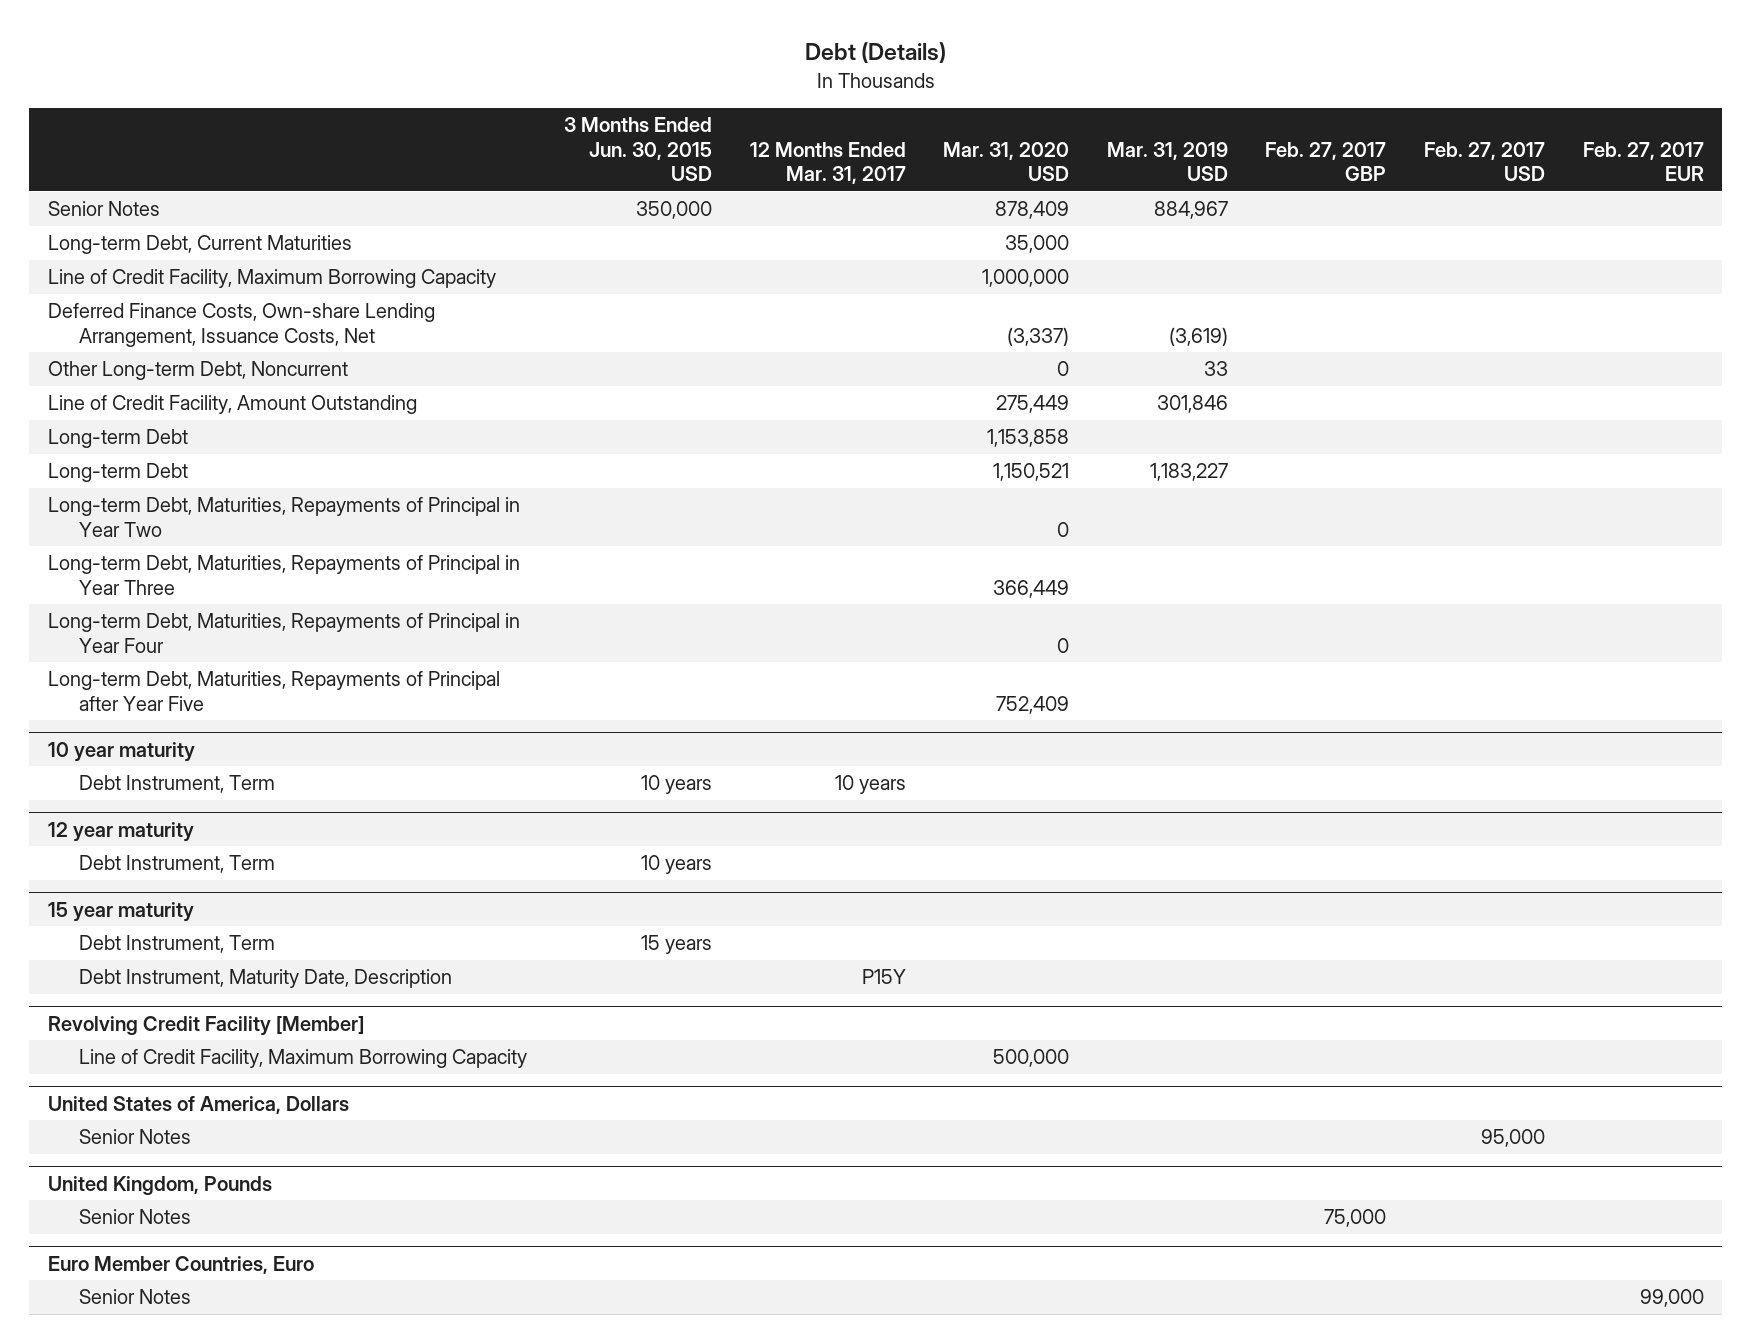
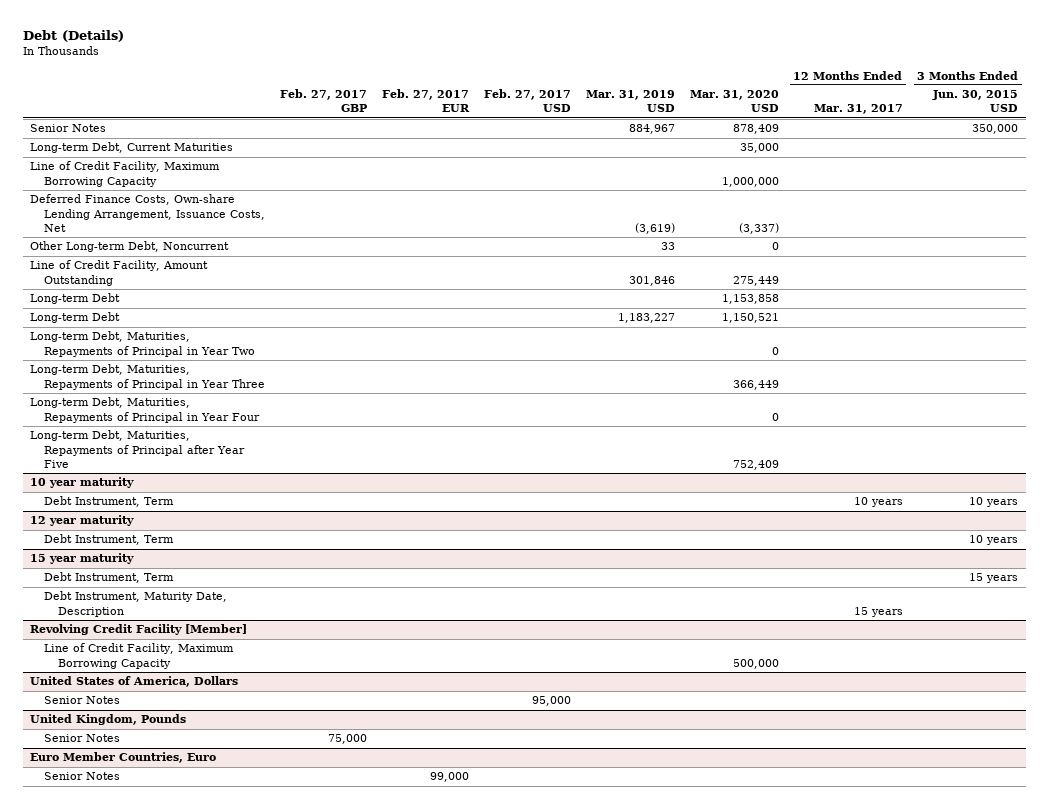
[861,969,906,985] P15Y -> [853,606,903,617] 15 years

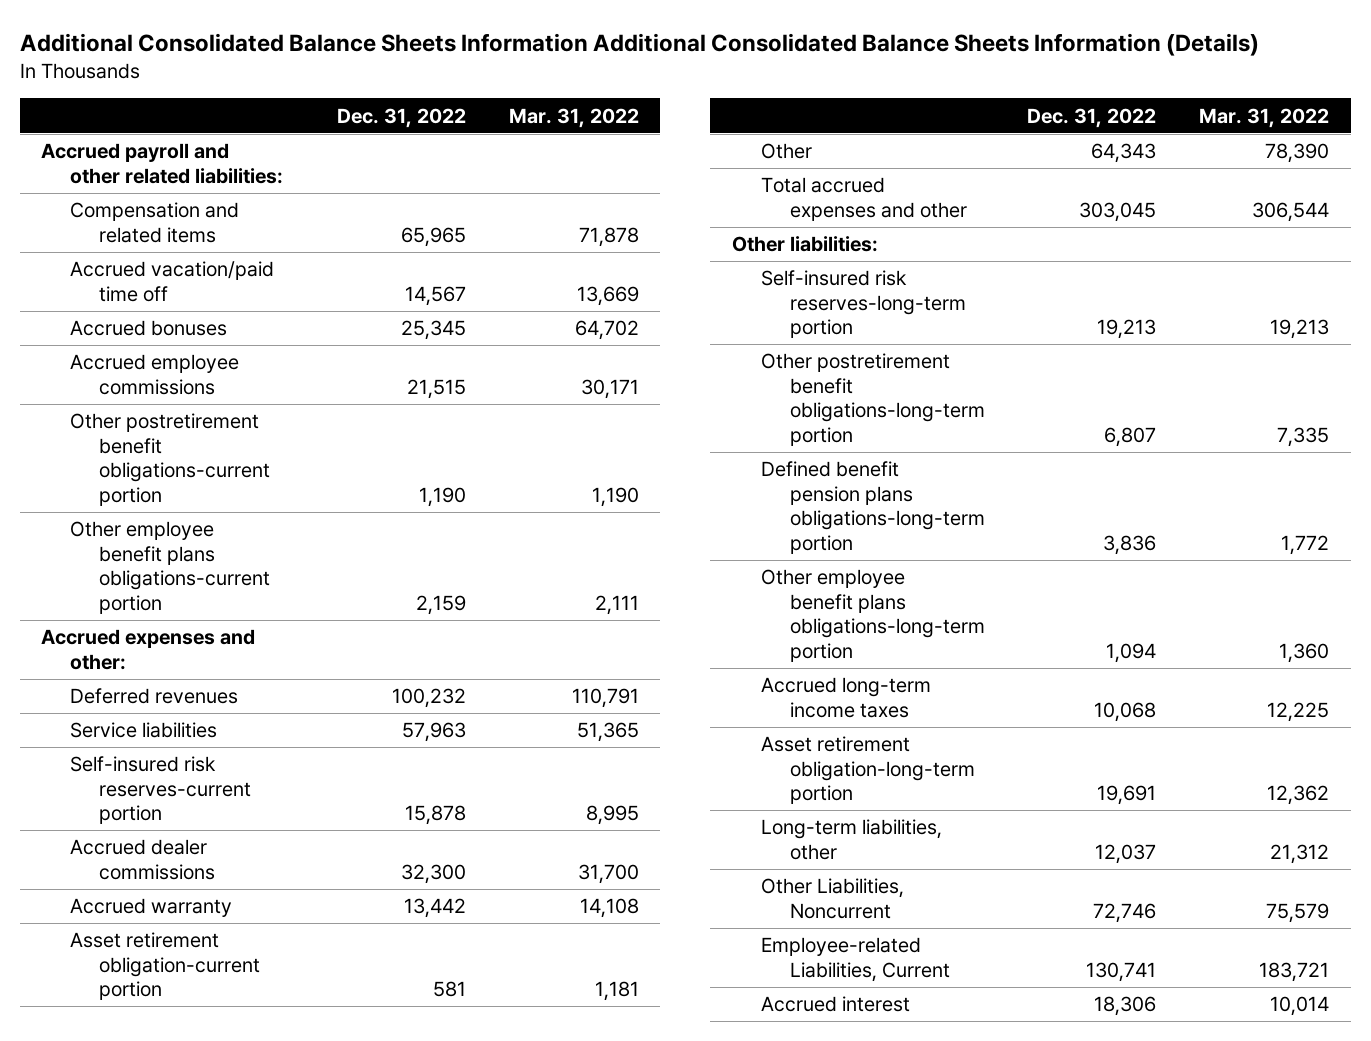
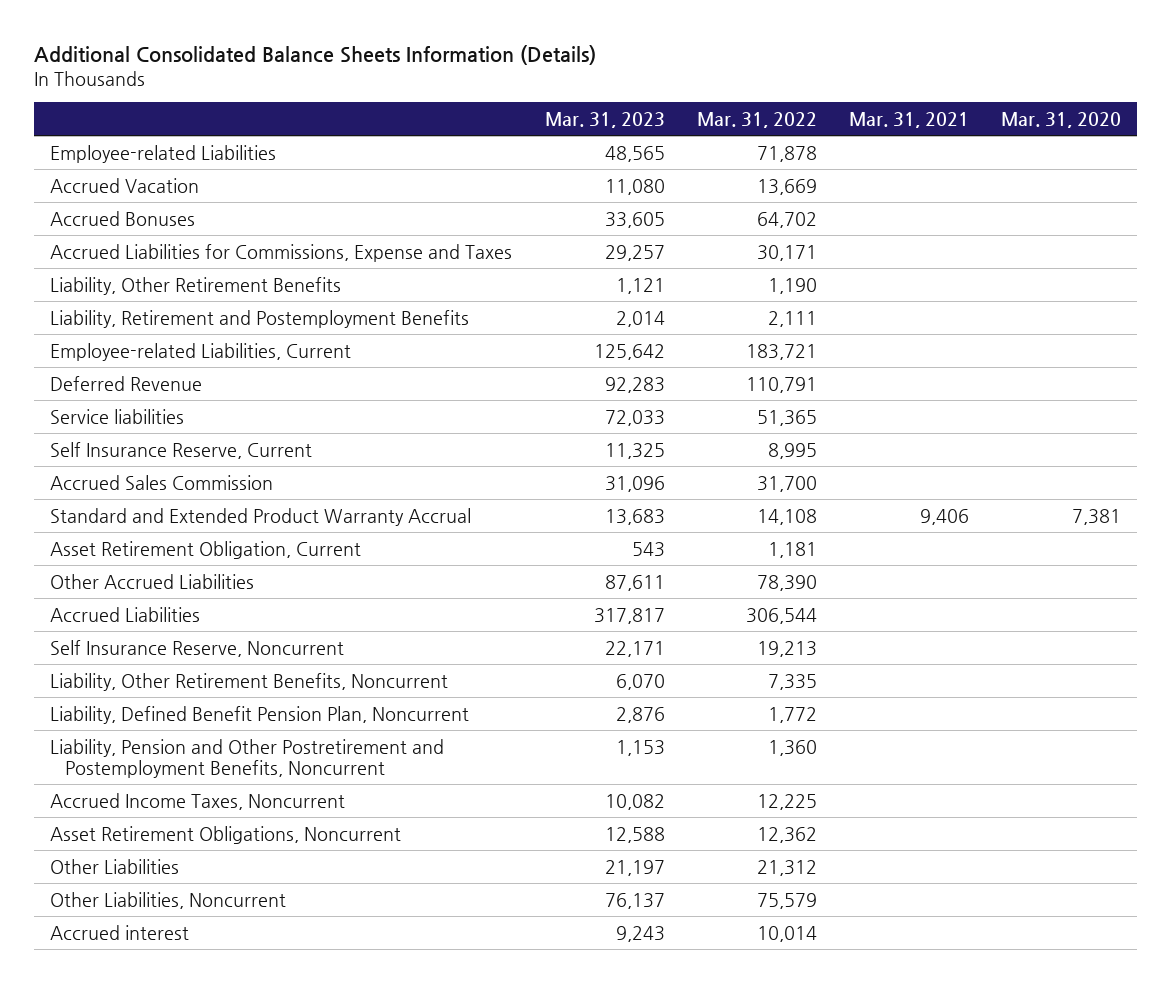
[20,33,1260,57] Additional Consolidated Balance Sheets Information Additional Consolidated Balance Sheets Information (Details) -> [34,45,597,66] Additional Consolidated Balance Sheets Information (Details)
[337,107,467,128] Dec. 31, 2022 -> none
none -> [544,112,665,129] Mar. 31, 2023
none -> [848,112,969,129] Mar. 31, 2021
none -> [1001,112,1122,129] Mar. 31, 2020
[41,143,284,184] Accrued payroll and other related liabilities: -> none
[41,629,256,670] Accrued expenses and other: -> none
[70,202,240,243] Compensation and related items -> [50,144,277,163] Employee-related Liabilities
[70,261,275,302] Accrued vacation/paid time off -> [50,177,200,193] Accrued Vacation
[70,320,228,337] Accrued bonuses -> [50,210,196,226] Accrued Bonuses
[70,354,240,395] Accrued employee commissions -> [50,243,513,262] Accrued Liabilities for Commissions, Expense and Taxes
[70,413,271,506] Other postretirement benefit obligations-current portion -> [50,276,342,295] Liability, Other Retirement Benefits
[70,521,271,614] Other employee benefit plans obligations-current portion -> [50,309,470,328] Liability, Retirement and Postemployment Benefits
[760,937,950,982] Employee-related Liabilities, Current -> [50,342,352,361] Employee-related Liabilities, Current
[70,688,239,705] Deferred revenues -> [50,375,203,391] Deferred Revenue
[731,236,878,253] Other liabilities: -> none
[70,756,252,825] Self-insured risk reserves-current portion -> [50,441,313,459] Self Insurance Reserve, Current
[70,839,216,880] Accrued dealer commissions -> [50,474,274,490] Accrued Sales Commission
[70,898,233,918] Accrued warranty -> [50,507,472,526] Standard and Extended Product Warranty Accrual
[70,932,261,1001] Asset retirement obligation-current portion -> [50,540,362,559] Asset Retirement Obligation, Current
[760,143,812,160] Other -> [50,573,255,589] Other Accrued Liabilities
[760,177,967,221] Total accrued expenses and other -> [50,606,201,622] Accrued Liabilities
[760,270,966,339] Self-insured risk reserves-long-term portion -> [50,639,345,657] Self Insurance Reserve, Noncurrent
[760,353,985,446] Other postretirement benefit obligations-long-term portion -> [50,672,449,691] Liability, Other Retirement Benefits, Noncurrent
[760,461,985,554] Defined benefit pension plans obligations-long-term portion -> [50,705,470,724] Liability, Defined Benefit Pension Plan, Noncurrent
[760,569,985,662] Other employee benefit plans obligations-long-term portion -> [50,738,445,778] Liability, Pension and Other Postretirement and Postemployment Benefits, Noncurrent
[760,677,931,718] Accrued long-term income taxes -> [50,792,346,810] Accrued Income Taxes, Noncurrent
[760,736,975,805] Asset retirement obligation-long-term portion -> [50,825,402,844] Asset Retirement Obligations, Noncurrent
[760,819,942,860] Long-term liabilities, other -> [50,858,180,874] Other Liabilities

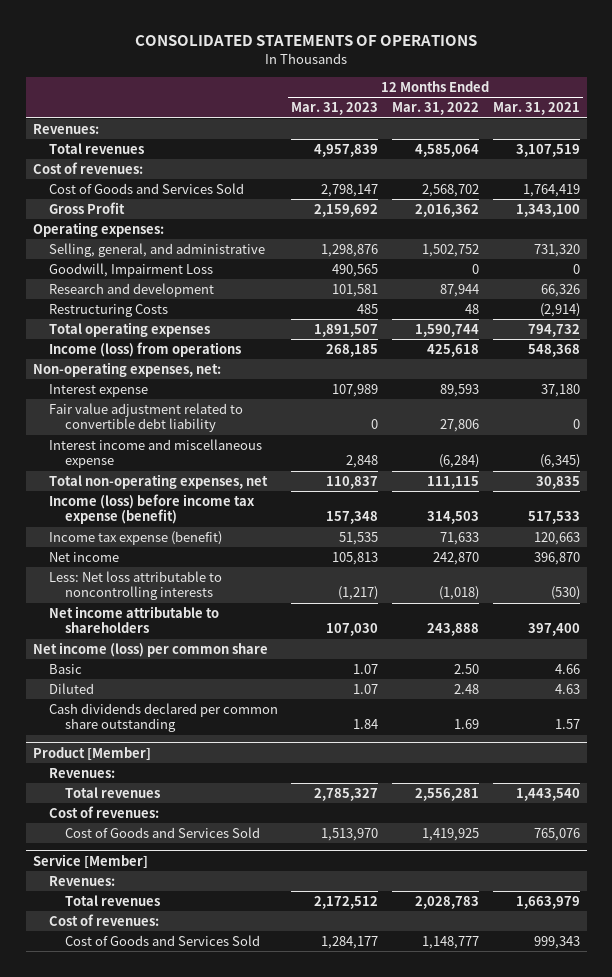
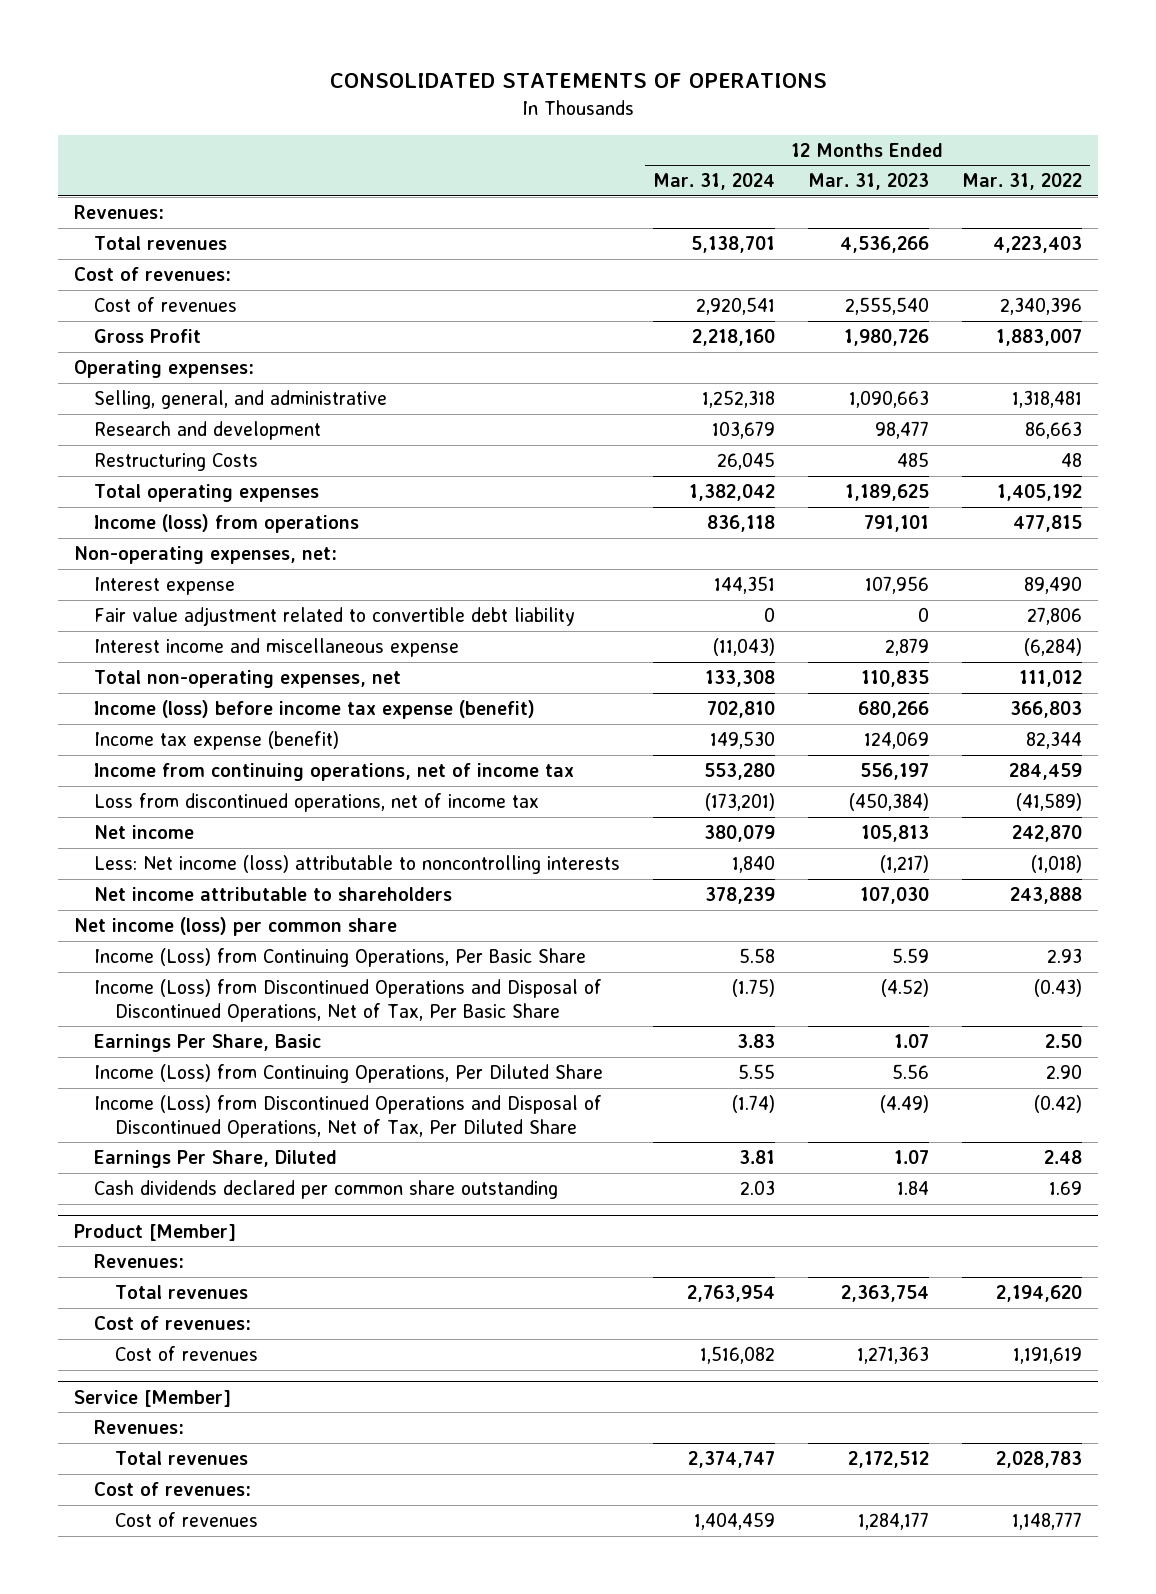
[492,102,580,116] Mar. 31, 2021 -> none
none -> [653,173,776,191] Mar. 31, 2024
[314,143,379,157] 4,957,839 -> [839,236,929,254] 4,536,266
[414,143,479,157] 4,585,064 -> [992,236,1082,254] 4,223,403
[48,182,244,194] Cost of Goods and Services Sold -> [94,297,238,313] Cost of revenues
[321,183,379,197] 2,798,147 -> [844,297,929,316] 2,555,540
[421,183,479,197] 2,568,702 -> [999,297,1082,316] 2,340,396
[314,203,379,217] 2,159,692 -> [843,329,929,347] 1,980,726
[414,203,479,217] 2,016,362 -> [995,329,1082,347] 1,883,007
[48,262,213,277] Goodwill, Impairment Loss -> none
[321,243,379,257] 1,298,876 -> [848,390,929,409] 1,090,663
[421,243,479,257] 1,502,752 -> [1011,390,1082,409] 1,318,481
[332,283,379,297] 101,581 -> [874,421,929,440] 98,477
[439,283,479,297] 87,944 -> [1024,421,1082,440] 86,663
[314,323,379,337] 1,891,507 -> [844,484,929,502] 1,189,625
[414,323,479,337] 1,590,744 -> [996,484,1082,502] 1,405,192
[326,343,379,357] 268,185 -> [863,515,929,533] 791,101
[426,343,479,357] 425,618 -> [1012,515,1082,533] 477,815
[332,383,379,397] 107,989 -> [864,576,929,595] 107,956
[439,383,479,397] 89,593 -> [1023,576,1082,595] 89,490
[346,455,379,469] 2,848 -> [884,638,929,657] 2,879
[326,475,379,489] 110,837 -> [860,670,929,688] 110,835
[426,475,479,489] 111,115 -> [1018,670,1082,688] 111,012
[326,511,379,525] 157,348 -> [857,701,929,719] 680,266
[426,511,479,525] 314,503 -> [1009,701,1082,719] 366,803
[339,531,379,545] 51,535 -> [863,731,929,750] 124,069
[439,531,479,545] 71,633 -> [1025,731,1082,750] 82,344
none -> [94,763,575,782] Income from continuing operations, net of income tax
none -> [94,793,540,813] Loss from discontinued operations, net of income tax
[48,570,222,601] Less: Net loss attributable to noncontrolling interests -> [94,855,621,875] Less: Net income (loss) attributable to noncontrolling interests
none -> [94,948,587,968] Income (Loss) from Continuing Operations, Per Basic Share
none -> [94,979,603,1022] Income (Loss) from Discontinued Operations and Disposal of Discontinued Operations, Net of Tax, Per Basic Share
[48,663,82,674] Basic -> [94,1034,322,1053] Earnings Per Share, Basic
none -> [94,1064,604,1084] Income (Loss) from Continuing Operations, Per Diluted Share
none -> [94,1095,603,1138] Income (Loss) from Discontinued Operations and Disposal of Discontinued Operations, Net of Tax, Per Diluted Share
[48,682,94,694] Diluted -> [94,1150,338,1169] Earnings Per Share, Diluted
[314,787,379,801] 2,785,327 -> [840,1285,929,1303] 2,363,754
[414,787,479,801] 2,556,281 -> [995,1285,1082,1303] 2,194,620
[64,826,260,838] Cost of Goods and Services Sold -> [114,1346,258,1362] Cost of revenues
[321,827,379,841] 1,513,970 -> [856,1346,929,1365] 1,271,363
[421,827,479,841] 1,419,925 -> [1012,1347,1082,1365] 1,191,619
[64,934,260,946] Cost of Goods and Services Sold -> [114,1512,258,1528] Cost of revenues

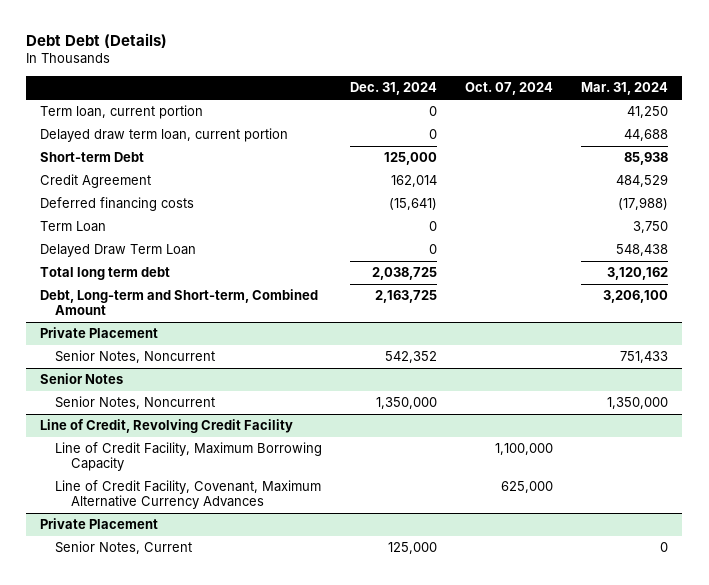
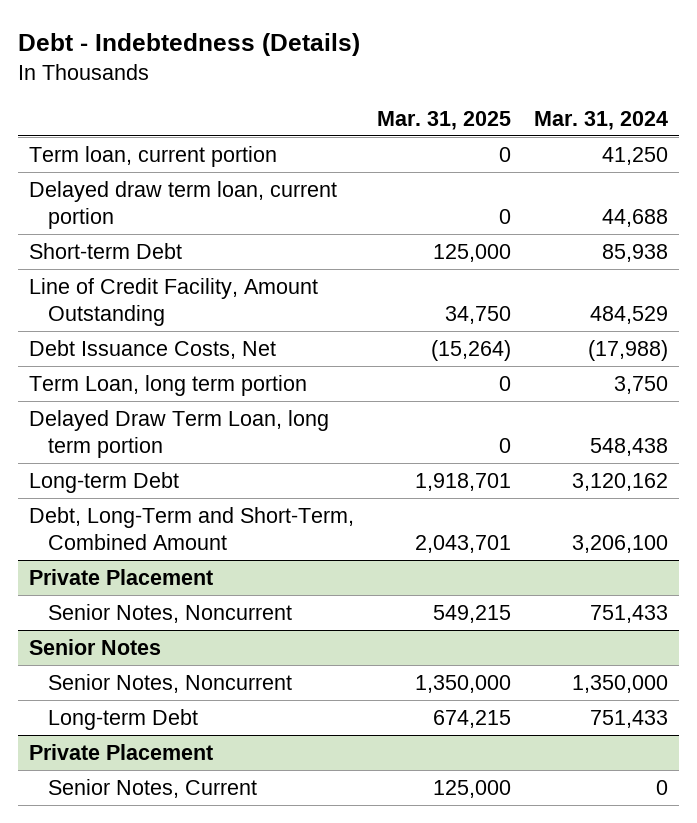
[26,33,168,49] Debt Debt (Details) -> [17,32,360,56] Debt - Indebtedness (Details)
[350,82,438,96] Dec. 31, 2024 -> none
[465,82,554,96] Oct. 07, 2024 -> none
none -> [376,110,511,130] Mar. 31, 2025
[40,174,152,189] Credit Agreement -> [29,277,319,326] Line of Credit Facility, Amount Outstanding
[40,197,195,212] Deferred financing costs -> [29,339,277,359] Debt Issuance Costs, Net
[40,221,107,233] Term Loan -> [29,374,308,396] Term Loan, long term portion
[40,244,197,258] Delayed Draw Term Loan -> [29,409,330,458] Delayed Draw Term Loan, long term portion
[40,267,171,281] Total long term debt -> [29,471,180,493] Long-term Debt
[40,289,319,316] Debt, Long-term and Short-term, Combined Amount -> [29,506,355,550] Debt, Long-Term and Short-Term, Combined Amount
[40,419,294,434] Line of Credit, Revolving Credit Facility -> none
[55,442,323,472] Line of Credit Facility, Maximum Borrowing Capacity -> none
[55,480,322,510] Line of Credit Facility, Covenant, Maximum Alternative Currency Advances -> none
none -> [48,708,199,730] Long-term Debt

